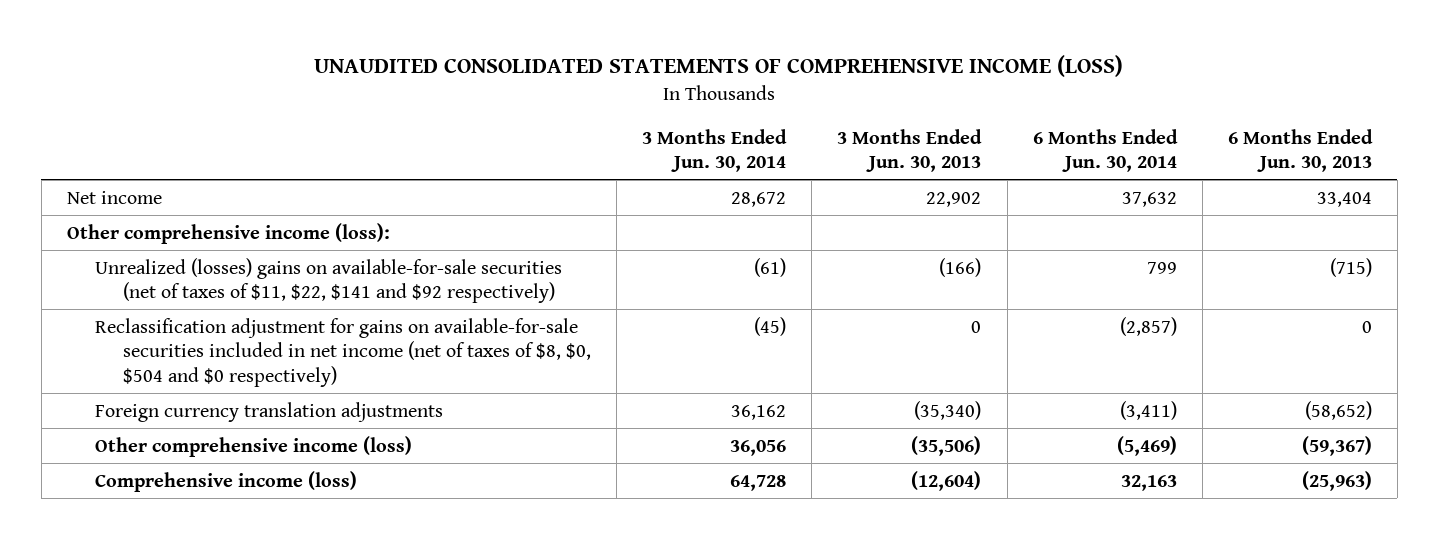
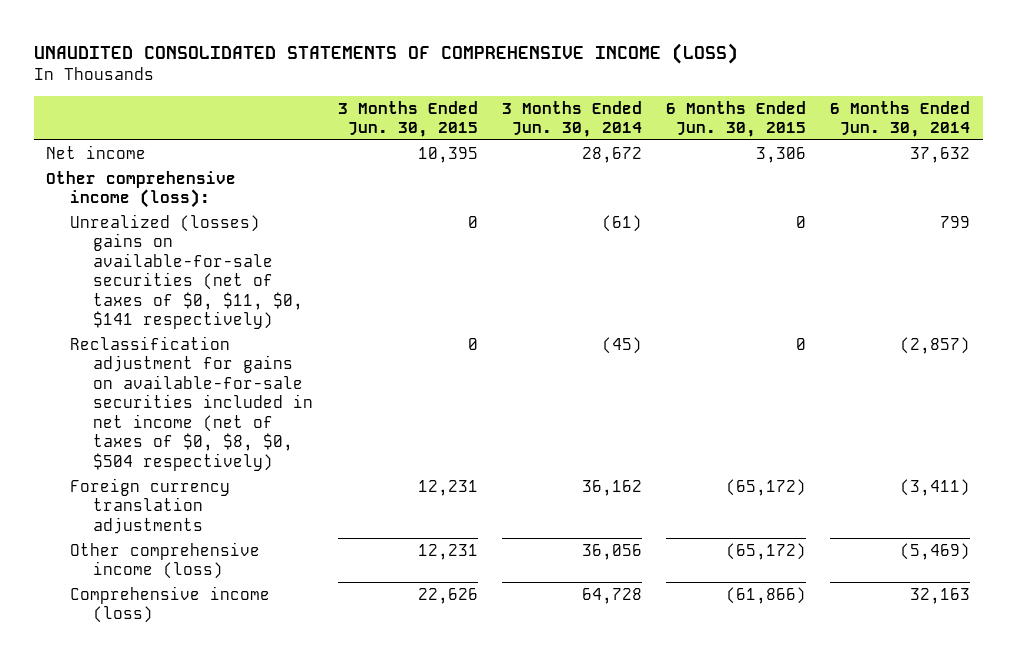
[837,128,983,173] 3 Months Ended Jun. 30, 2013 -> none
[1227,128,1373,173] 6 Months Ended Jun. 30, 2013 -> none
none -> [337,100,478,138] 3 Months Ended Jun. 30, 2015
none -> [666,100,807,138] 6 Months Ended Jun. 30, 2015
[94,257,562,304] Unrealized (losses) gains on available-for-sale securities (net of taxes of $11, $22, $141 and $92 respectively) -> [69,213,304,330] Unrealized (losses) gains on available-for-sale securities (net of taxes of $0, $11, $0, $141 respectively)
[94,317,592,387] Reclassification adjustment for gains on available-for-sale securities included in net income (net of taxes of $8, $0, $504 and $0 respectively) -> [69,335,314,471] Reclassification adjustment for gains on available-for-sale securities included in net income (net of taxes of $0, $8, $0, $504 respectively)

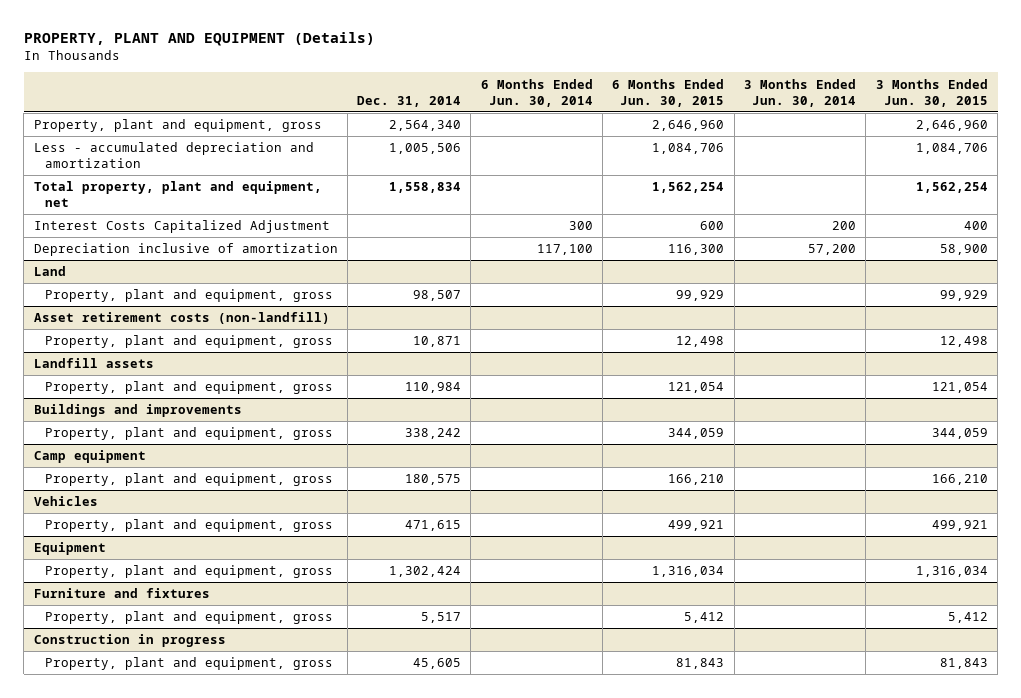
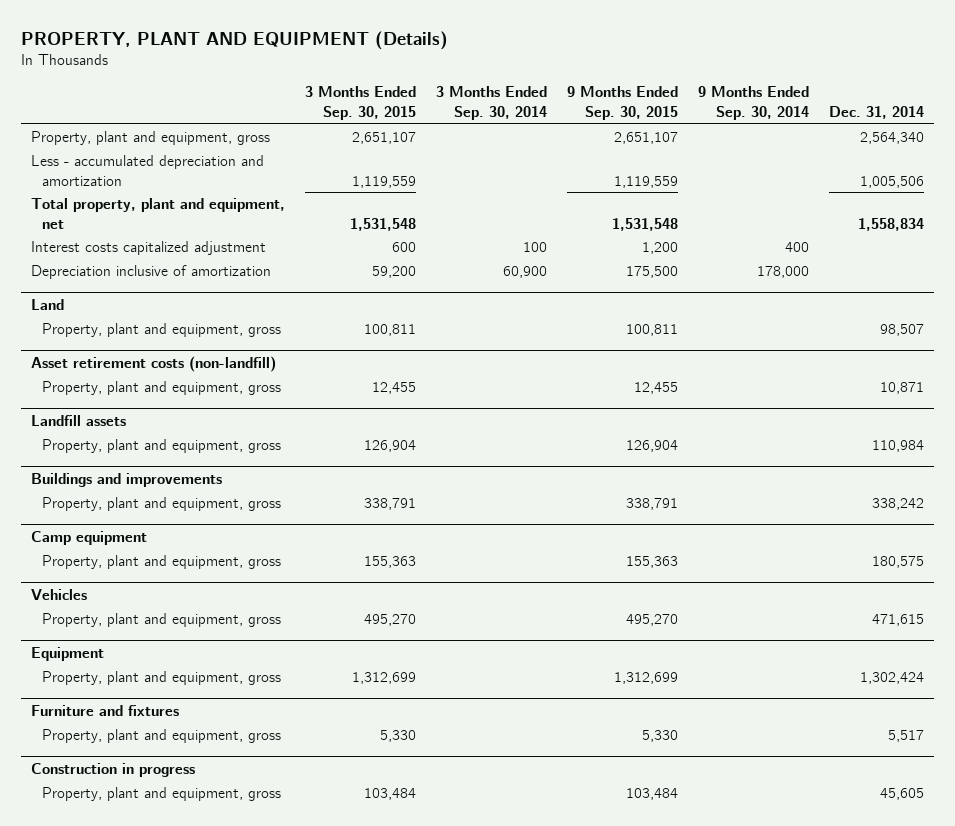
[480,78,593,107] 6 Months Ended Jun. 30, 2014 -> none
[612,78,725,107] 6 Months Ended Jun. 30, 2015 -> none
[744,78,857,107] 3 Months Ended Jun. 30, 2014 -> none
[875,78,988,107] 3 Months Ended Jun. 30, 2015 -> none
none -> [304,86,416,120] 3 Months Ended Sep. 30, 2015
none -> [435,86,547,120] 3 Months Ended Sep. 30, 2014
none -> [566,86,678,120] 9 Months Ended Sep. 30, 2015
none -> [697,86,809,120] 9 Months Ended Sep. 30, 2014
[33,220,330,234] Interest Costs Capitalized Adjustment -> [30,241,266,256] Interest costs capitalized adjustment

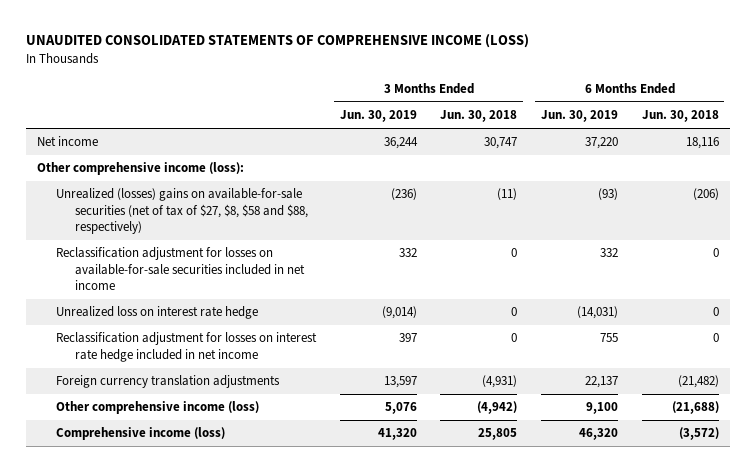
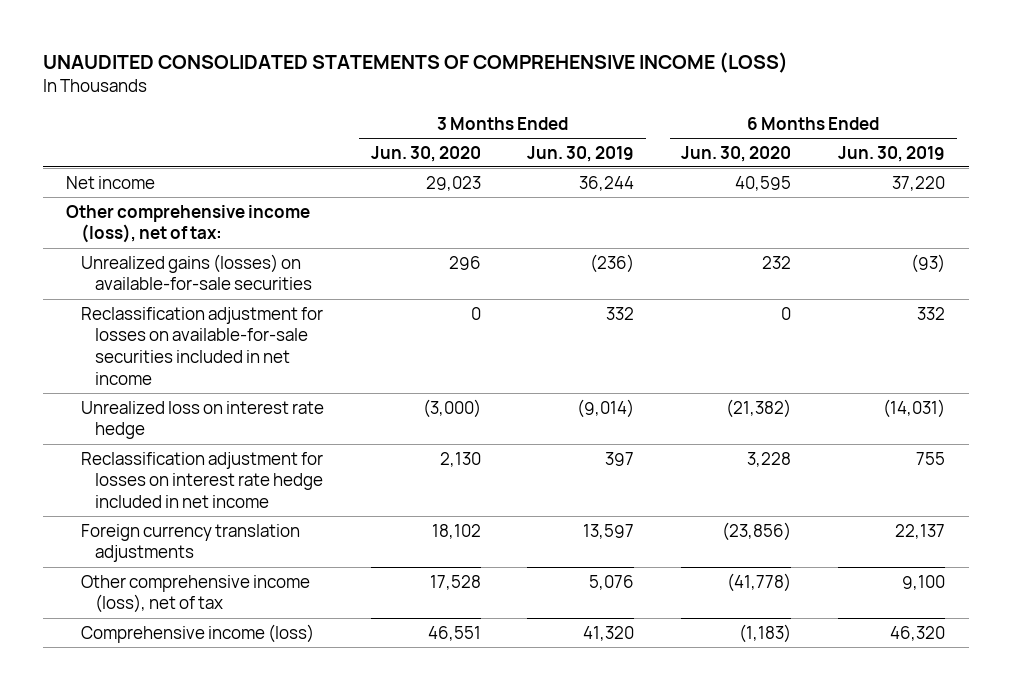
[440,110,518,123] Jun. 30, 2018 -> none
[641,110,719,123] Jun. 30, 2018 -> none
none -> [370,145,481,162] Jun. 30, 2020
none -> [681,145,792,162] Jun. 30, 2020
[37,162,245,176] Other comprehensive income (loss): -> [66,204,311,244] Other comprehensive income (loss), net of tax:
[56,188,309,235] Unrealized (losses) gains on available-for-sale securities (net of tax of $27, $8, $58 and $88, respectively) -> [80,253,313,291] Unrealized gains (losses) on available-for-sale securities
[56,401,260,415] Other comprehensive income (loss) -> [80,574,310,614] Other comprehensive income (loss), net of tax

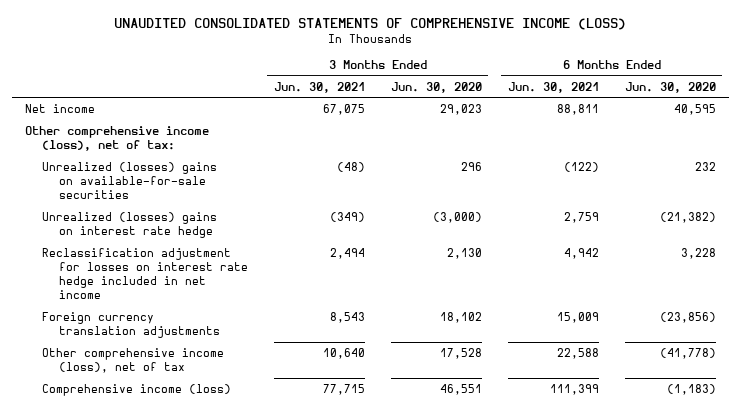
[527,145,635,162] Jun. 30, 2019 -> none
[838,145,946,162] Jun. 30, 2019 -> none
none -> [273,81,365,93] Jun. 30, 2021
none -> [507,81,599,93] Jun. 30, 2021
[80,306,323,385] Reclassification adjustment for losses on available-for-sale securities included in net income -> none
[80,253,313,291] Unrealized gains (losses) on available-for-sale securities -> [41,161,217,200] Unrealized (losses) gains on available-for-sale securities
[80,400,324,440] Unrealized loss on interest rate hedge -> [41,211,217,238] Unrealized (losses) gains on interest rate hedge

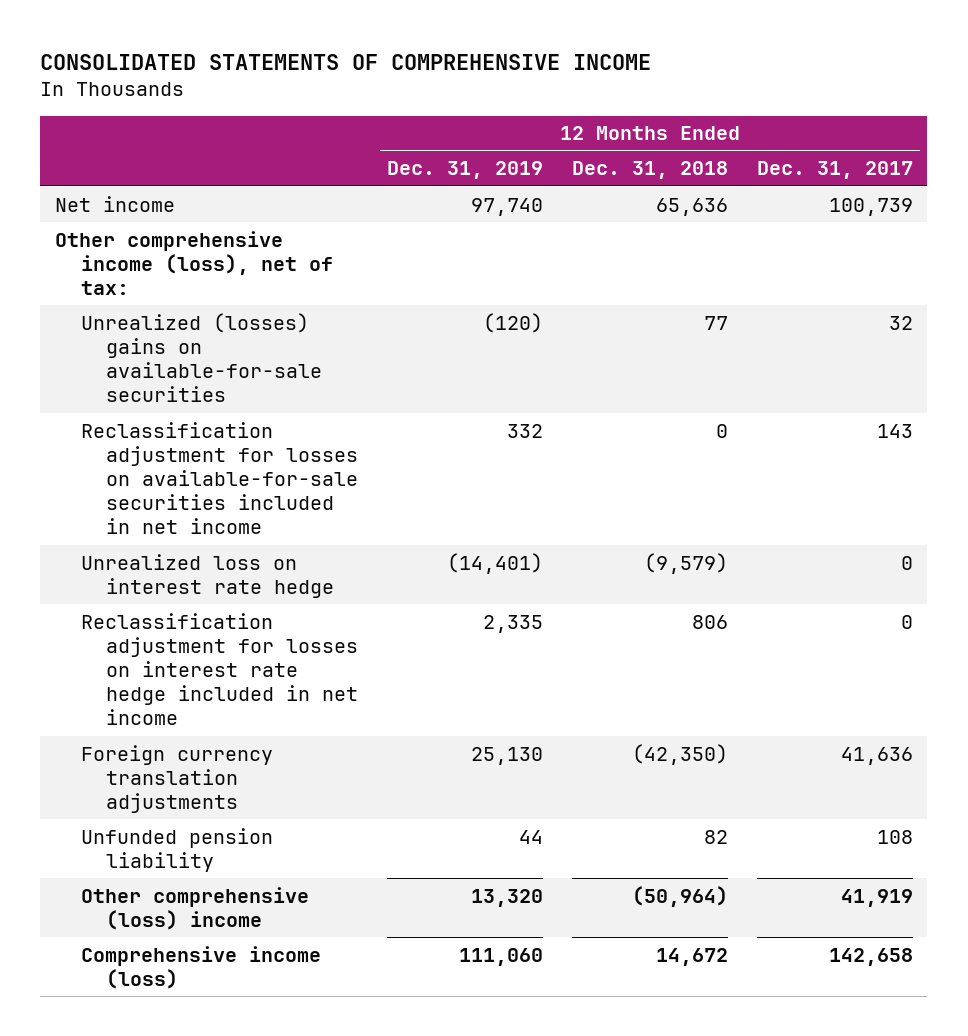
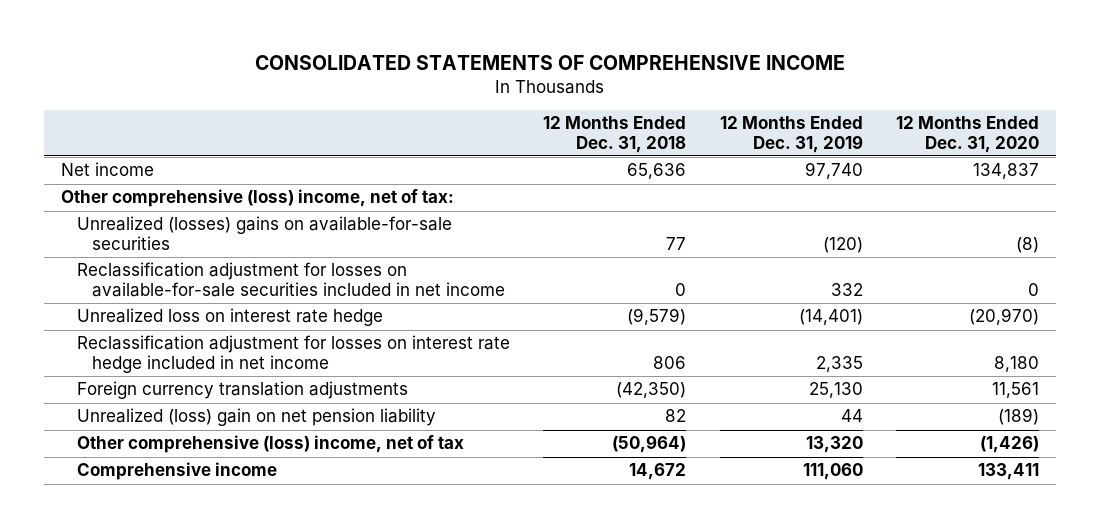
[756,161,913,180] Dec. 31, 2017 -> none
none -> [896,116,1040,153] 12 Months Ended Dec. 31, 2020
[54,230,333,295] Other comprehensive income (loss), net of tax: -> [60,189,454,208] Other comprehensive (loss) income, net of tax:
[80,827,273,872] Unfunded pension liability -> [76,408,436,427] Unrealized (loss) gain on net pension liability
[80,886,309,930] Other comprehensive (loss) income -> [76,435,464,454] Other comprehensive (loss) income, net of tax
[80,945,321,989] Comprehensive income (loss) -> [76,462,277,481] Comprehensive income

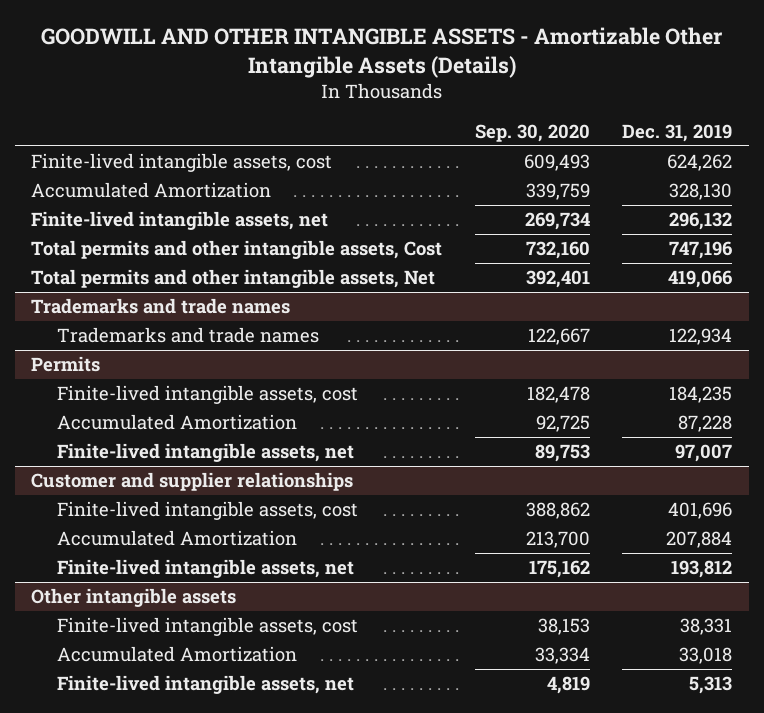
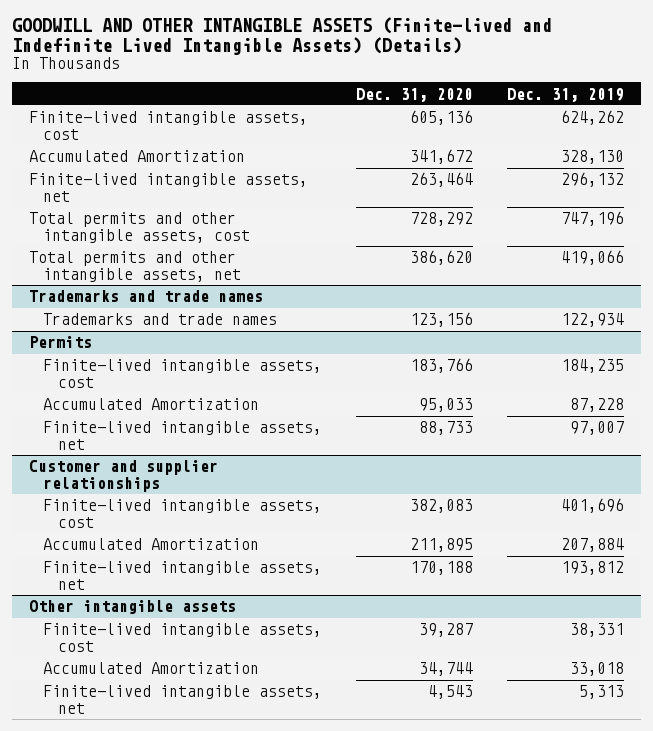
[40,26,723,78] GOODWILL AND OTHER INTANGIBLE ASSETS - Amortizable Other Intangible Assets (Details) -> [11,16,552,55] GOODWILL AND OTHER INTANGIBLE ASSETS (Finite-lived and Indefinite Lived Intangible Assets) (Details)
[474,124,590,143] Sep. 30, 2020 -> none
none -> [356,87,474,102] Dec. 31, 2020
[31,240,443,260] Total permits and other intangible assets, Cost -> [28,212,251,243] Total permits and other intangible assets, cost
[31,269,436,289] Total permits and other intangible assets, Net -> [28,251,242,282] Total permits and other intangible assets, net

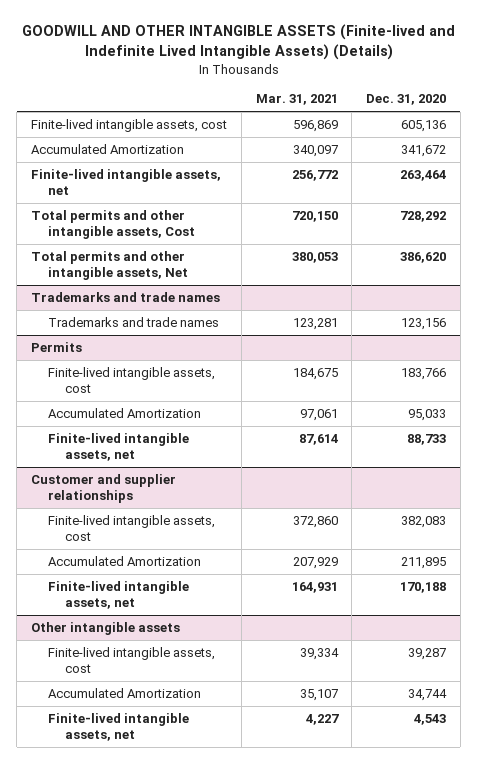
[507,87,625,102] Dec. 31, 2019 -> none
none -> [255,94,338,106] Mar. 31, 2021
[28,212,251,243] Total permits and other intangible assets, cost -> [30,209,195,240] Total permits and other intangible assets, Cost
[28,251,242,282] Total permits and other intangible assets, net -> [30,250,188,281] Total permits and other intangible assets, Net

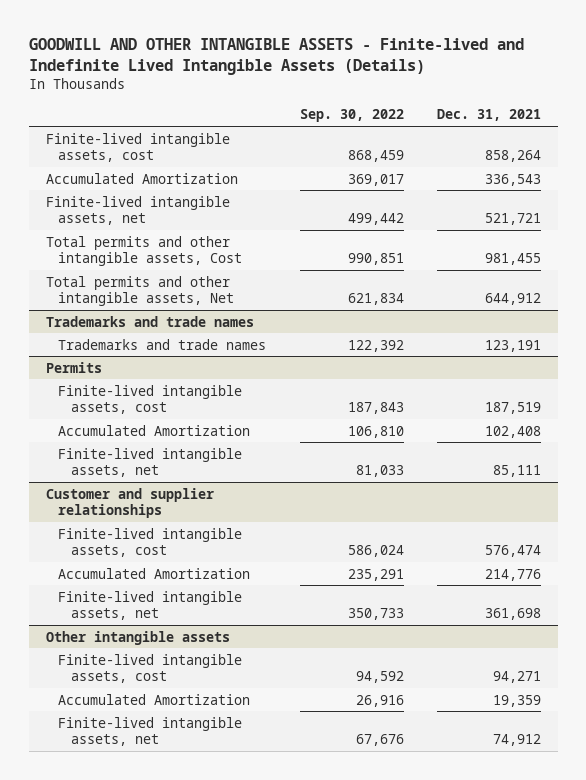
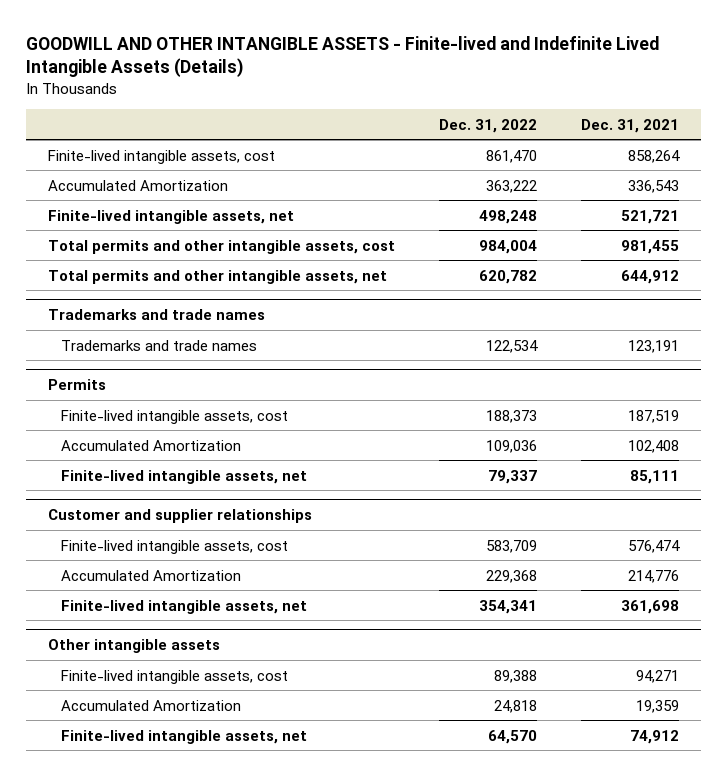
[299,109,404,123] Sep. 30, 2022 -> none
none -> [439,118,538,133] Dec. 31, 2022
[45,235,243,267] Total permits and other intangible assets, Cost -> [48,239,396,254] Total permits and other intangible assets, cost
[45,275,235,307] Total permits and other intangible assets, Net -> [48,269,388,284] Total permits and other intangible assets, net

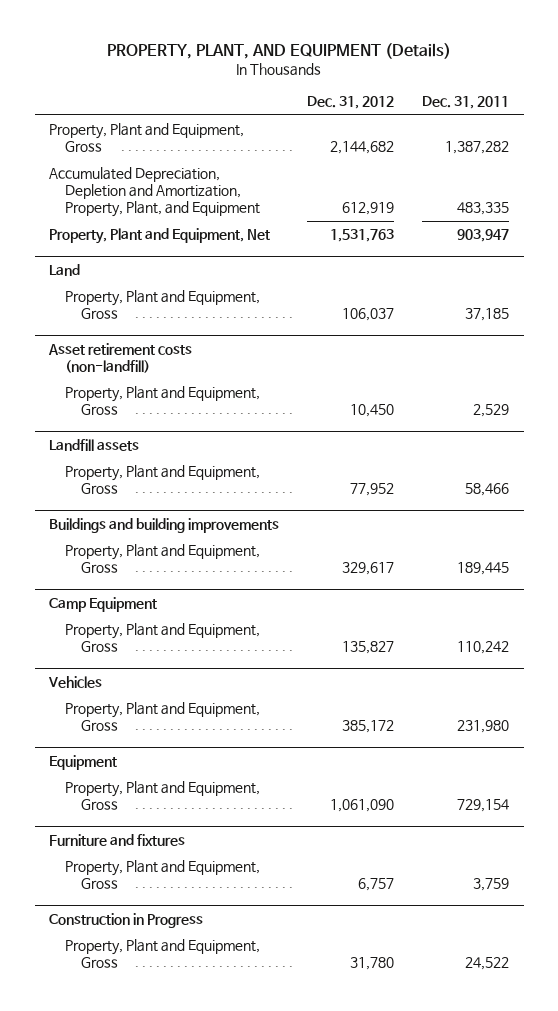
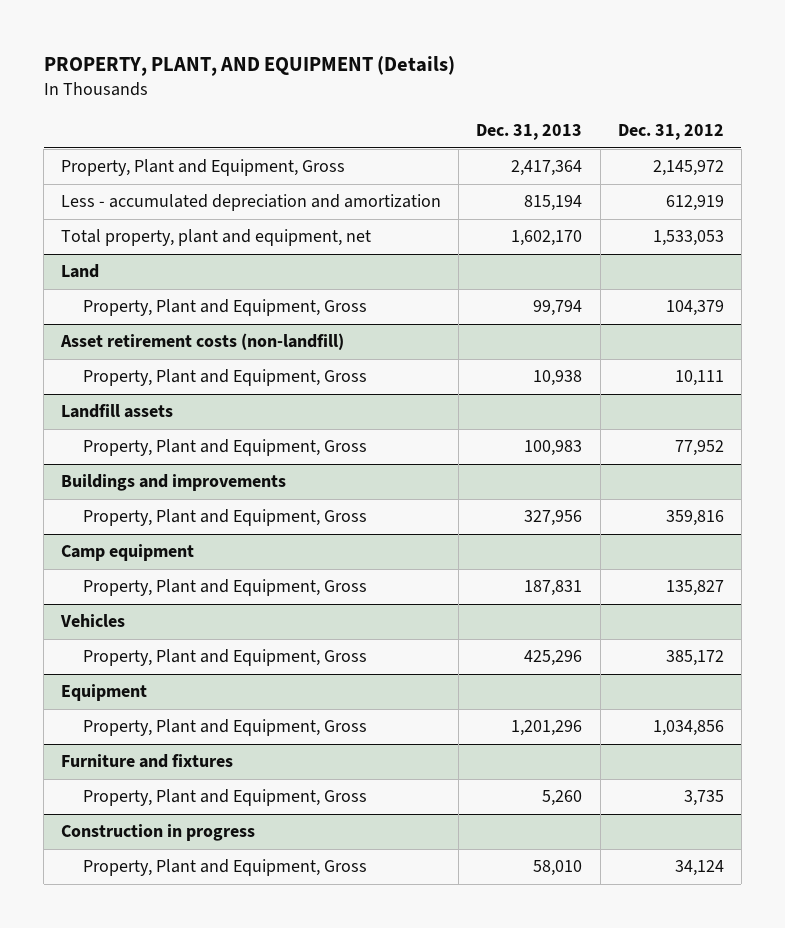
[422,96,510,110] Dec. 31, 2011 -> none
none -> [476,124,583,141] Dec. 31, 2013
[330,141,395,155] 2,144,682 -> [652,160,724,177] 2,145,972
[48,167,260,218] Accumulated Depreciation, Depletion and Amortization, Property, Plant, and Equipment -> [61,194,442,212] Less - accumulated depreciation and amortization
[48,228,270,245] Property, Plant and Equipment, Net -> [61,229,372,247] Total property, plant and equipment, net
[330,229,395,243] 1,531,763 -> [652,230,724,247] 1,533,053
[342,308,395,322] 106,037 -> [665,300,724,317] 104,379
[350,404,395,418] 10,450 -> [674,370,724,387] 10,111
[48,517,279,533] Buildings and building improvements -> [61,474,287,492] Buildings and improvements
[342,562,395,576] 329,617 -> [665,510,724,527] 359,816
[48,596,157,612] Camp Equipment -> [61,544,195,562] Camp equipment
[330,799,395,813] 1,061,090 -> [652,720,724,737] 1,034,856
[358,878,395,892] 6,757 -> [683,790,724,807] 3,735
[48,912,203,928] Construction in Progress -> [61,824,256,842] Construction in progress
[350,957,395,971] 31,780 -> [674,860,724,877] 34,124

